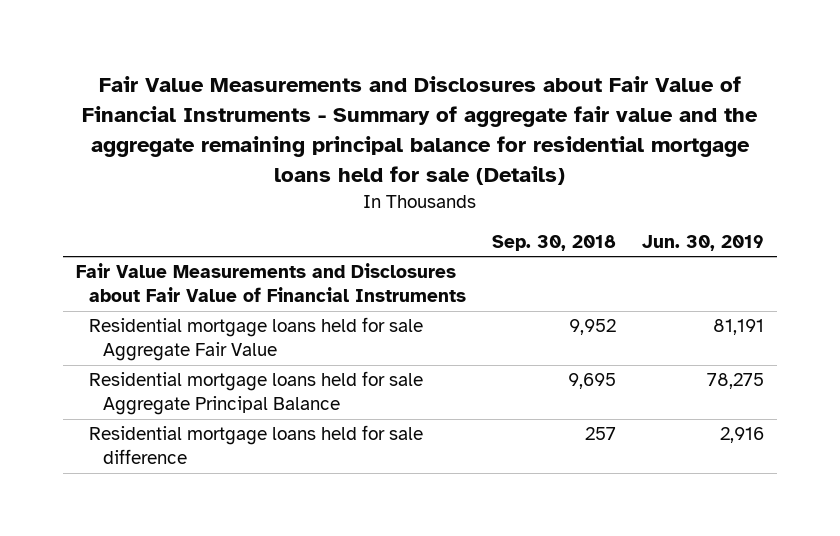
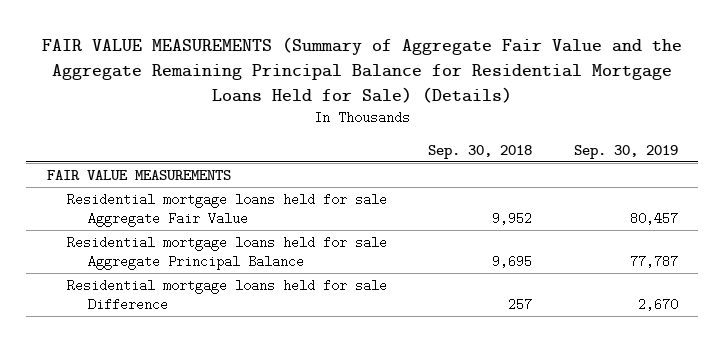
[81,76,758,185] Fair Value Measurements and Disclosures about Fair Value of Financial Instruments - Summary of aggregate fair value and the aggregate remaining principal balance for residential mortgage loans held for sale (Details) -> [42,36,683,103] FAIR VALUE MEASUREMENTS (Summary of Aggregate Fair Value and the Aggregate Remaining Principal Balance for Residential Mortgage Loans Held for Sale) (Details)
[641,235,764,252] Jun. 30, 2019 -> none
none -> [573,145,678,160] Sep. 30, 2019
[75,263,467,303] Fair Value Measurements and Disclosures about Fair Value of Financial Instruments -> [46,169,231,180] FAIR VALUE MEASUREMENTS
[89,425,424,465] Residential mortgage loans held for sale difference -> [67,278,388,312] Residential mortgage loans held for sale Difference

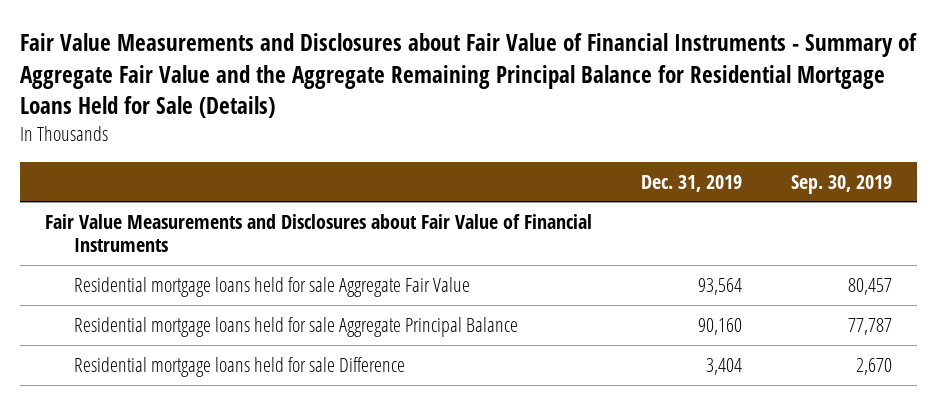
[42,36,683,103] FAIR VALUE MEASUREMENTS (Summary of Aggregate Fair Value and the Aggregate Remaining Principal Balance for Residential Mortgage Loans Held for Sale) (Details) -> [20,33,918,119] Fair Value Measurements and Disclosures about Fair Value of Financial Instruments - Summary of Aggregate Fair Value and the Aggregate Remaining Principal Balance for Residential Mortgage Loans Held for Sale (Details)
[428,145,533,160] Sep. 30, 2018 -> none
none -> [641,174,743,192] Dec. 31, 2019
[46,169,231,180] FAIR VALUE MEASUREMENTS -> [44,213,592,253] Fair Value Measurements and Disclosures about Fair Value of Financial Instruments

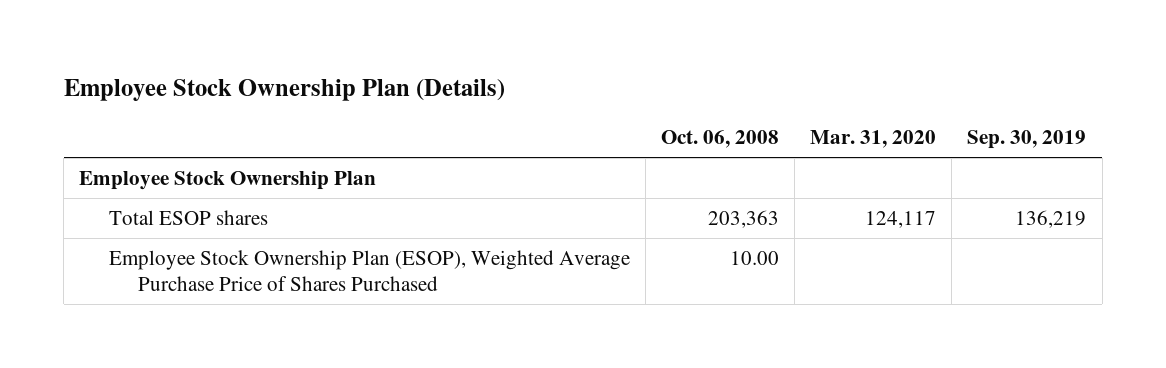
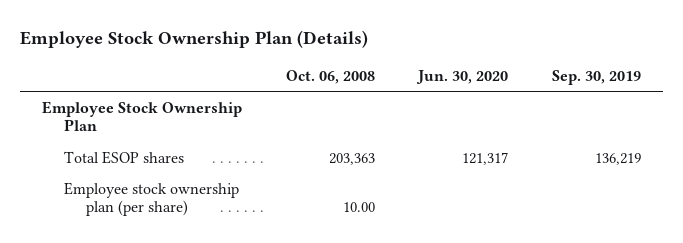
[810,130,937,149] Mar. 31, 2020 -> none
none -> [416,69,509,84] Jun. 30, 2020
[108,249,630,292] Employee Stock Ownership Plan (ESOP), Weighted Average Purchase Price of Shares Purchased -> [63,181,239,217] Employee stock ownership plan (per share)

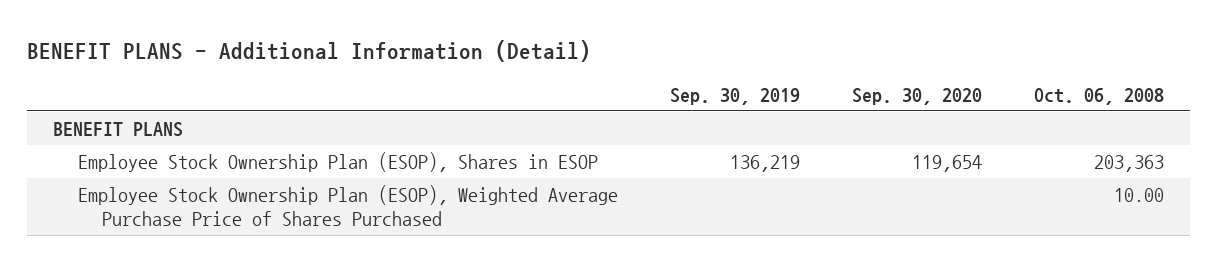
[19,30,368,49] Employee Stock Ownership Plan (Details) -> [27,39,592,62] BENEFIT PLANS - Additional Information (Detail)
[416,69,509,84] Jun. 30, 2020 -> none
none -> [851,87,982,105] Sep. 30, 2020
[41,100,242,132] Employee Stock Ownership Plan -> none
none -> [53,121,184,137] BENEFIT PLANS
[63,150,184,164] Total ESOP shares -> [77,151,598,172] Employee Stock Ownership Plan (ESOP), Shares in ESOP
[63,181,239,217] Employee stock ownership plan (per share) -> [77,184,618,227] Employee Stock Ownership Plan (ESOP), Weighted Average Purchase Price of Shares Purchased

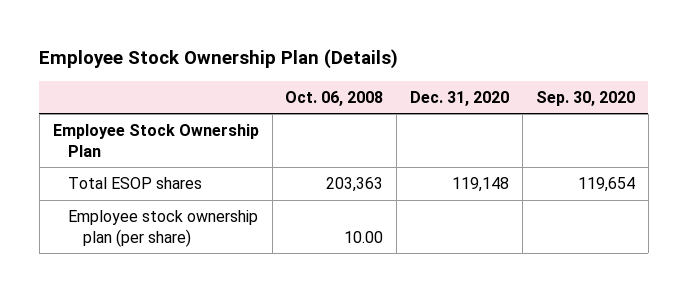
[27,39,592,62] BENEFIT PLANS - Additional Information (Detail) -> [39,49,399,70] Employee Stock Ownership Plan (Details)
[669,87,800,105] Sep. 30, 2019 -> none
none -> [410,90,510,106] Dec. 31, 2020
[53,121,184,137] BENEFIT PLANS -> none
none -> [52,124,259,157] Employee Stock Ownership Plan
[77,151,598,172] Employee Stock Ownership Plan (ESOP), Shares in ESOP -> [67,177,202,190] Total ESOP shares
[77,184,618,227] Employee Stock Ownership Plan (ESOP), Weighted Average Purchase Price of Shares Purchased -> [67,210,258,247] Employee stock ownership plan (per share)

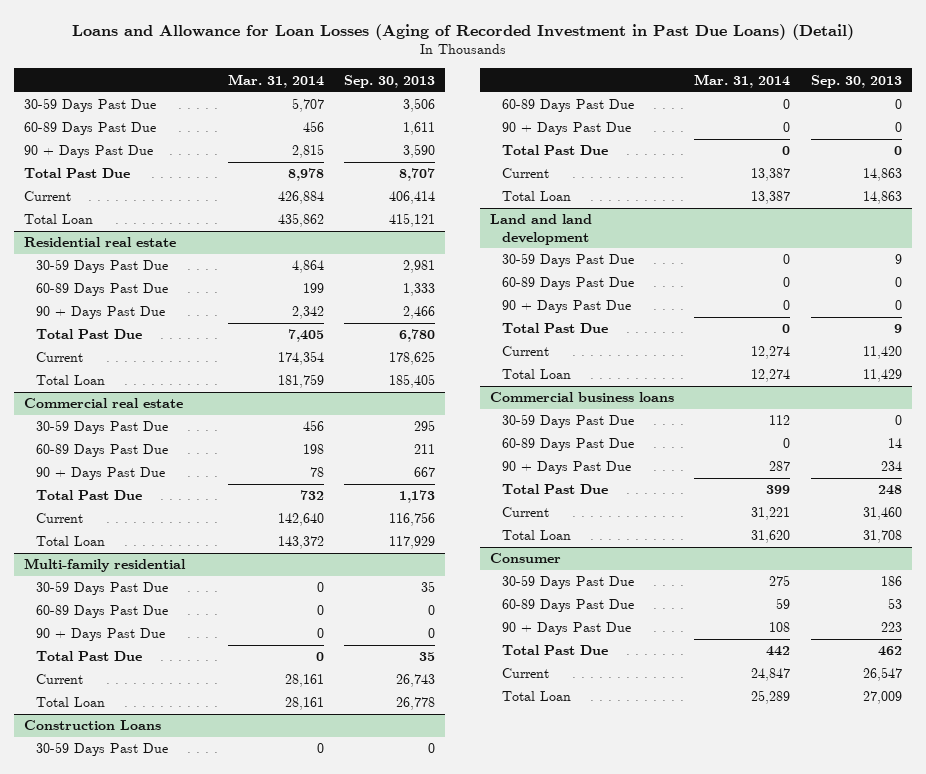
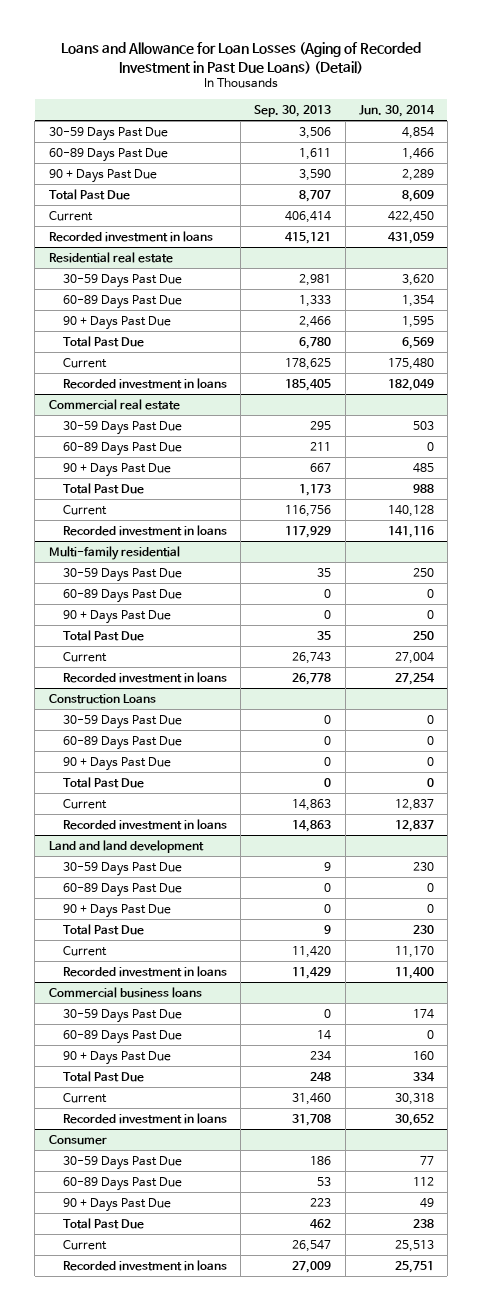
[228,73,325,88] Mar. 31, 2014 -> none
none -> [358,104,435,117] Jun. 30, 2014
[24,214,94,225] Total Loan -> [48,230,213,242] Recorded investment in loans
[35,375,105,386] Total Loan -> [62,377,227,389] Recorded investment in loans
[35,536,105,547] Total Loan -> [62,524,227,536] Recorded investment in loans
[35,697,105,708] Total Loan -> [62,671,227,683] Recorded investment in loans
[501,191,571,202] Total Loan -> [62,818,227,830] Recorded investment in loans
[501,369,571,380] Total Loan -> [62,965,227,977] Recorded investment in loans
[501,530,571,541] Total Loan -> [62,1112,227,1124] Recorded investment in loans
[501,691,571,702] Total Loan -> [62,1259,227,1271] Recorded investment in loans

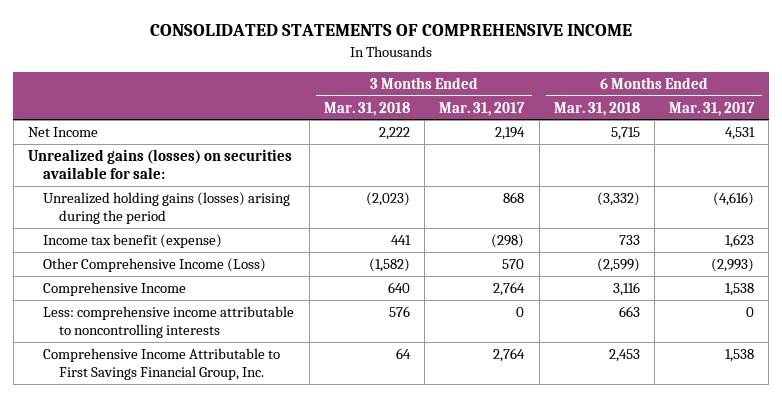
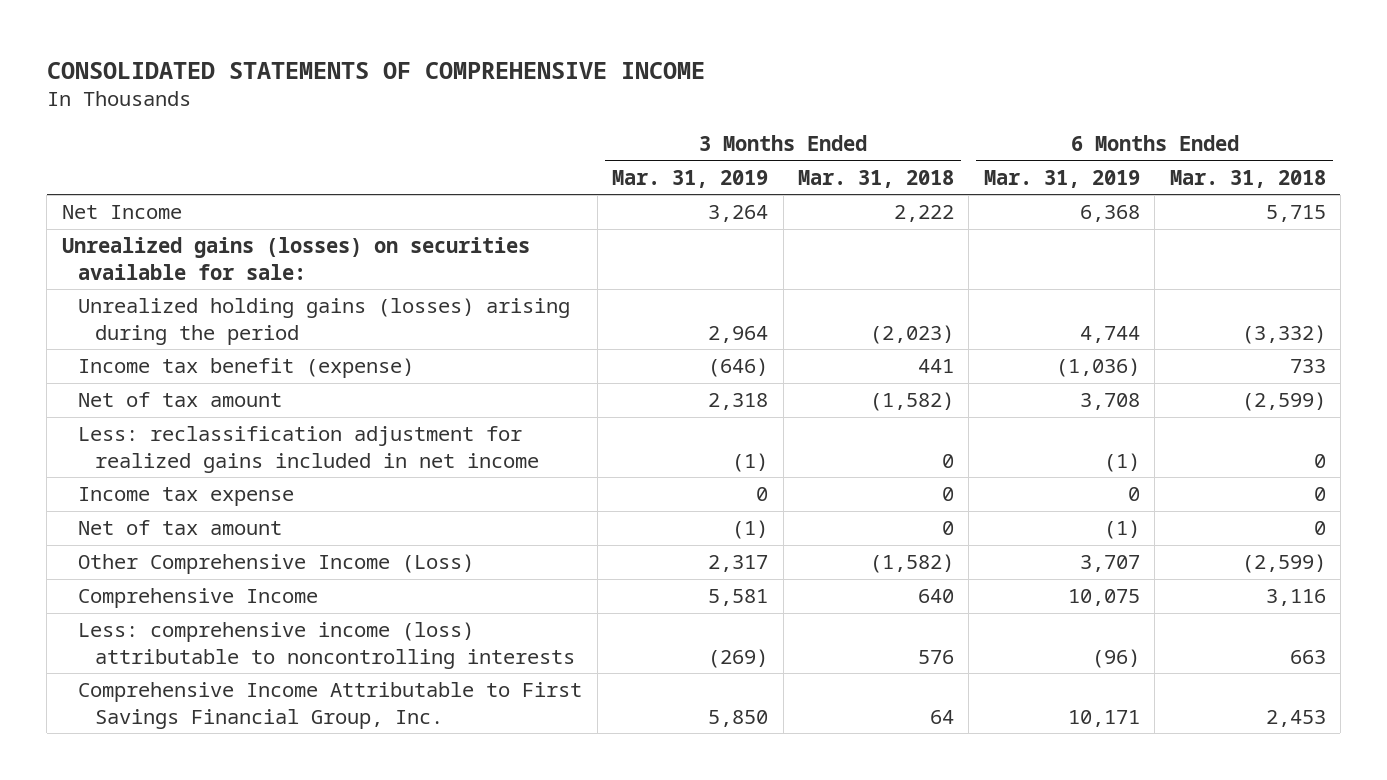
[439,101,526,116] Mar. 31, 2017 -> none
[669,101,756,116] Mar. 31, 2017 -> none
none -> [612,169,769,188] Mar. 31, 2019
none -> [983,169,1140,188] Mar. 31, 2019
none -> [78,392,283,408] Net of tax amount
none -> [78,426,540,473] Less: reclassification adjustment for realized gains included in net income
none -> [78,487,295,507] Income tax expense
none -> [78,520,283,536] Net of tax amount
[43,306,295,339] Less: comprehensive income attributable to noncontrolling interests -> [78,622,576,669] Less: comprehensive income (loss) attributable to noncontrolling interests

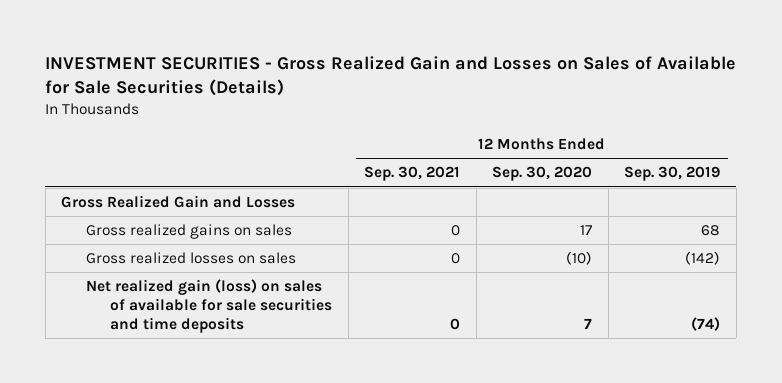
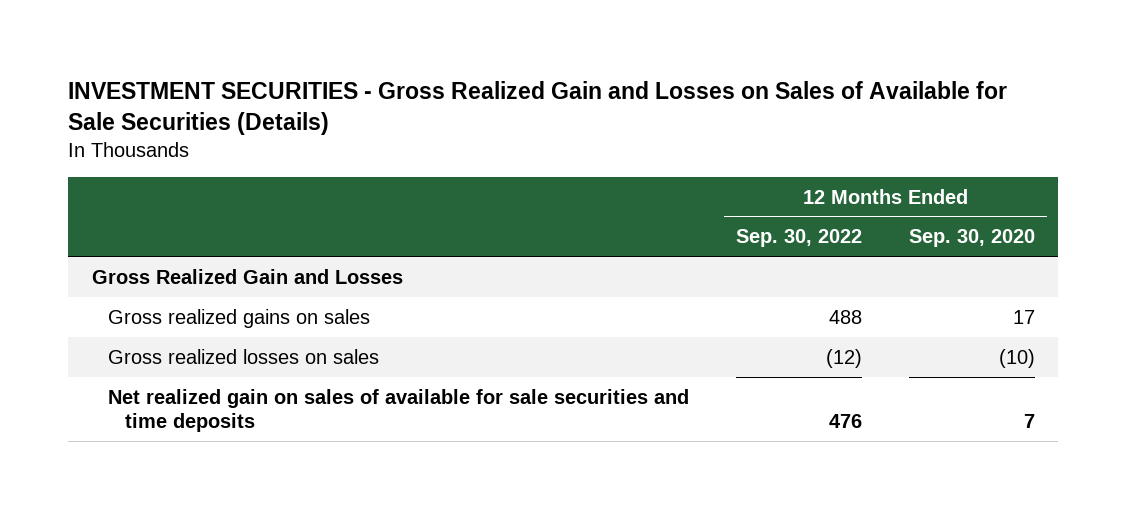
[364,166,461,182] Sep. 30, 2021 -> none
[624,166,721,182] Sep. 30, 2019 -> none
none -> [736,229,863,248] Sep. 30, 2022
[85,279,333,333] Net realized gain (loss) on sales of available for sale securities and time deposits -> [108,388,690,433] Net realized gain on sales of available for sale securities and time deposits

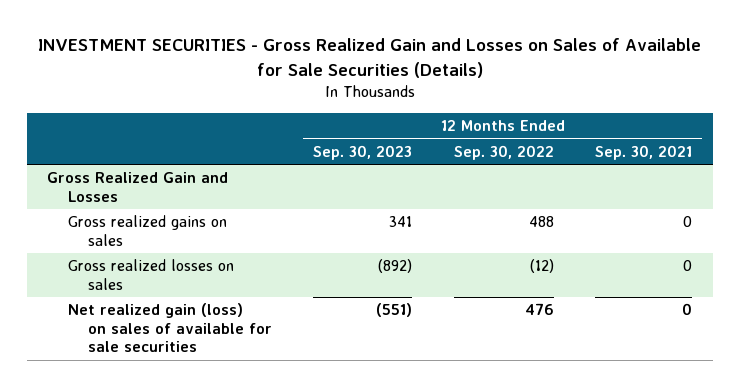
[908,229,1035,248] Sep. 30, 2020 -> none
none -> [313,144,413,160] Sep. 30, 2023
none -> [595,144,693,160] Sep. 30, 2021
[108,388,690,433] Net realized gain on sales of available for sale securities and time deposits -> [67,303,273,353] Net realized gain (loss) on sales of available for sale securities

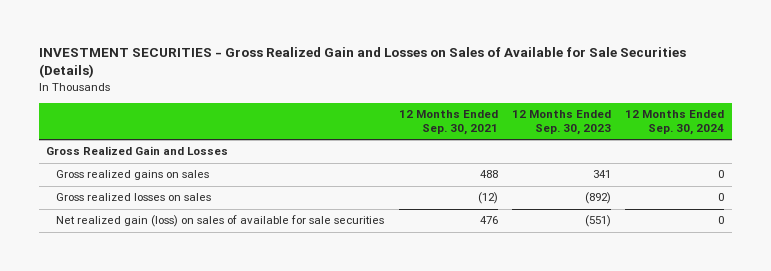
[453,144,554,160] Sep. 30, 2022 -> none
none -> [625,110,725,136] 12 Months Ended Sep. 30, 2024
[683,216,693,228] 0 -> [479,170,498,179] 488
[683,260,693,272] 0 -> [477,192,498,205] (12)
[682,303,693,316] 0 -> [479,216,498,225] 476

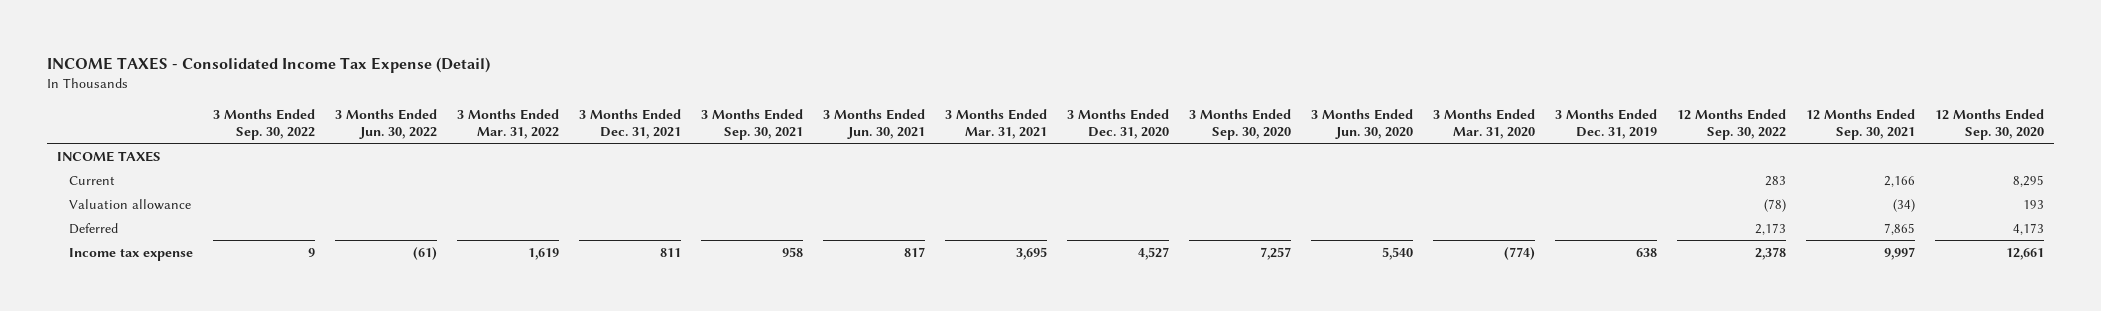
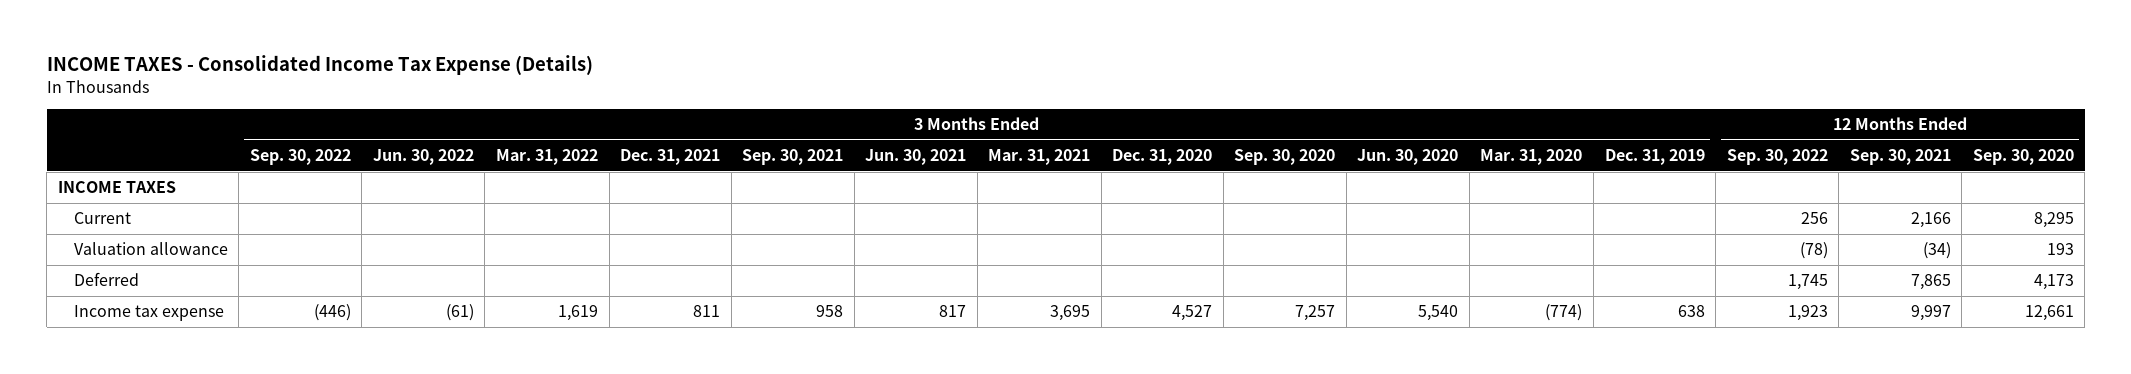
[47,57,491,74] INCOME TAXES - Consolidated Income Tax Expense (Detail) -> [46,55,593,76] INCOME TAXES - Consolidated Income Tax Expense (Details)
[1765,175,1787,186] 283 -> [1800,212,1828,225] 256
[1755,222,1787,235] 2,173 -> [1787,274,1828,291] 1,745
[308,247,316,257] 9 -> [313,304,351,322] (446)
[1755,246,1787,260] 2,378 -> [1787,305,1828,322] 1,923

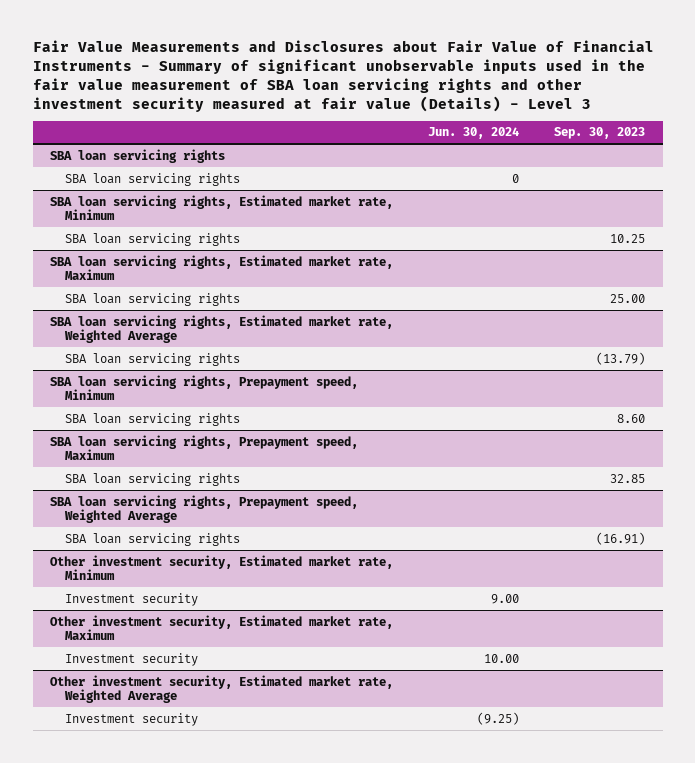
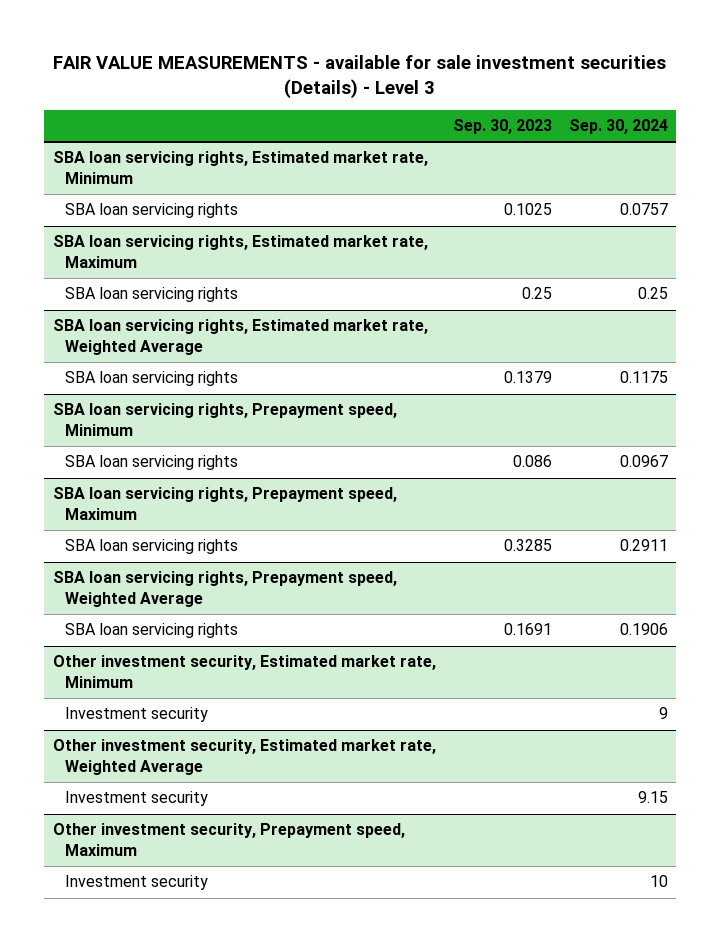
[32,39,654,112] Fair Value Measurements and Disclosures about Fair Value of Financial Instruments - Summary of significant unobservable inputs used in the fair value measurement of SBA loan servicing rights and other investment security measured at fair value (Details) - Level 3 -> [53,54,667,99] FAIR VALUE MEASUREMENTS - available for sale investment securities (Details) - Level 3
[428,127,520,140] Jun. 30, 2024 -> none
none -> [568,119,668,135] Sep. 30, 2024
[50,148,226,163] SBA loan servicing rights -> none
[64,172,240,186] SBA loan servicing rights -> none
[610,233,646,243] 10.25 -> [503,203,552,216] 0.1025
[610,293,646,303] 25.00 -> [521,287,552,300] 0.25
[596,351,646,365] (13.79) -> [503,371,552,384] 0.1379
[617,413,646,423] 8.60 -> [512,455,552,468] 0.086
[610,473,646,483] 32.85 -> [503,539,552,552] 0.3285
[596,531,646,545] (16.91) -> [503,623,552,636] 0.1691
[50,614,394,641] Other investment security, Estimated market rate, Maximum -> none
[64,652,198,666] Investment security -> none
none -> [52,823,405,857] Other investment security, Prepayment speed, Maximum
none -> [65,875,209,891] Investment security

